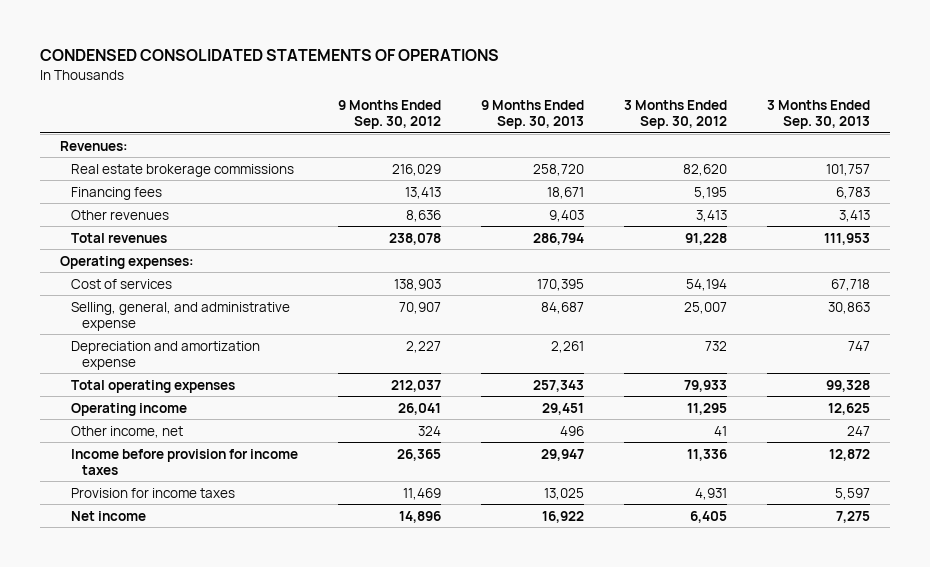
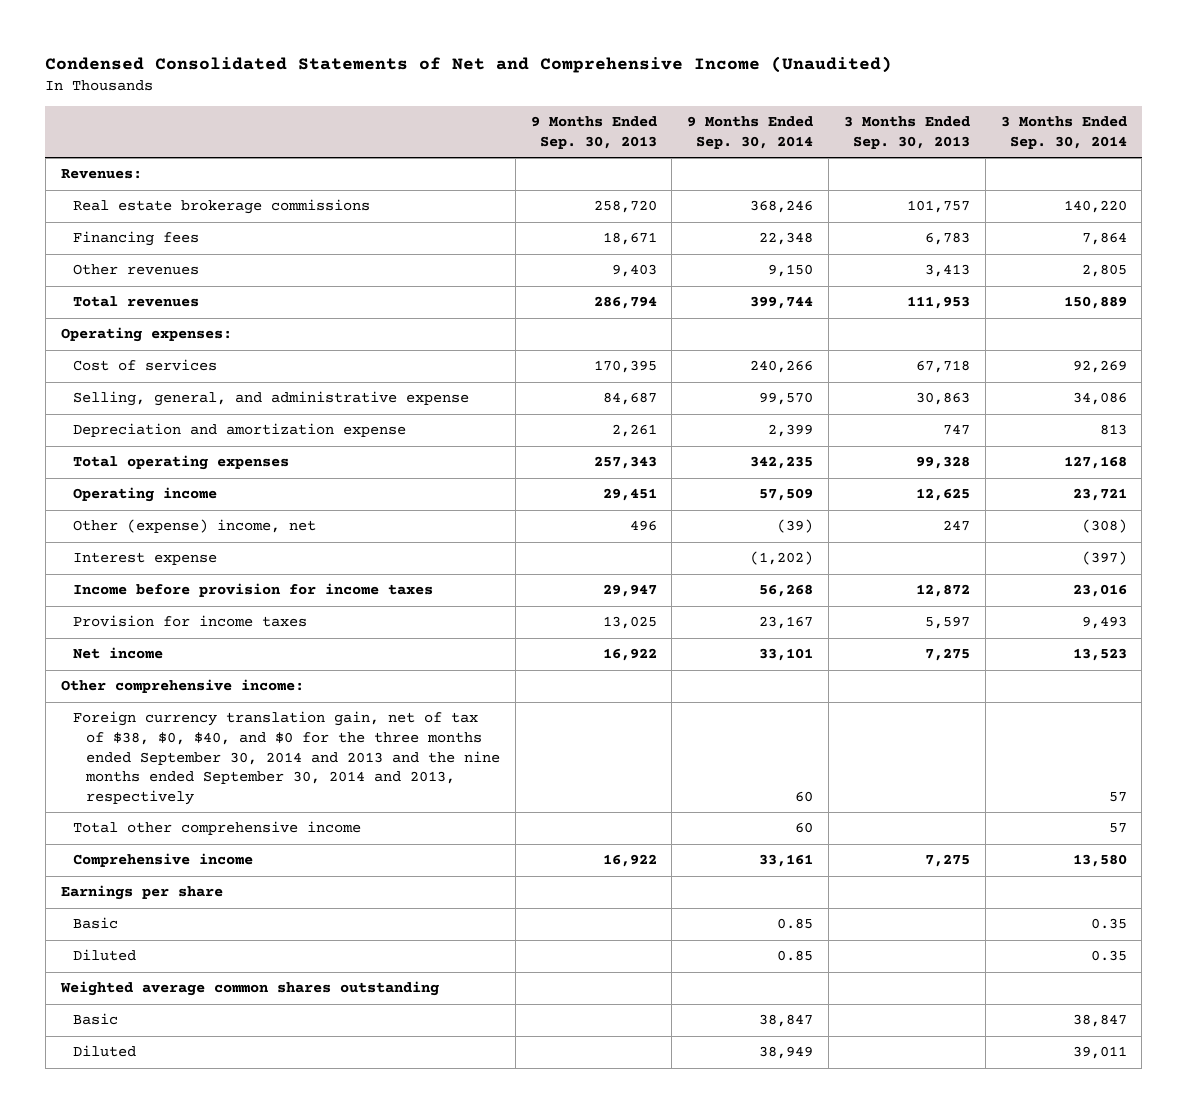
[40,49,500,62] CONDENSED CONSOLIDATED STATEMENTS OF OPERATIONS -> [45,56,893,74] Condensed Consolidated Statements of Net and Comprehensive Income (Unaudited)
[338,100,442,130] 9 Months Ended Sep. 30, 2012 -> none
[624,100,728,130] 3 Months Ended Sep. 30, 2012 -> none
none -> [687,115,814,149] 9 Months Ended Sep. 30, 2014
none -> [1000,115,1127,149] 3 Months Ended Sep. 30, 2014
[71,425,184,438] Other income, net -> [73,519,317,534] Other (expense) income, net
none -> [73,552,218,566] Interest expense
none -> [60,679,304,694] Other comprehensive income:
none -> [73,711,500,805] Foreign currency translation gain, net of tax of $38, $0, $40, and $0 for the three months ended September 30, 2014 and 2013 and the nine months ended September 30, 2014 and 2013, respectively
none -> [73,821,362,836] Total other comprehensive income
none -> [73,853,254,868] Comprehensive income
none -> [60,885,223,901] Earnings per share
none -> [73,917,119,930] Basic
none -> [73,949,137,962] Diluted
none -> [59,981,439,997] Weighted average common shares outstanding
none -> [73,1013,119,1026] Basic
none -> [73,1045,137,1058] Diluted

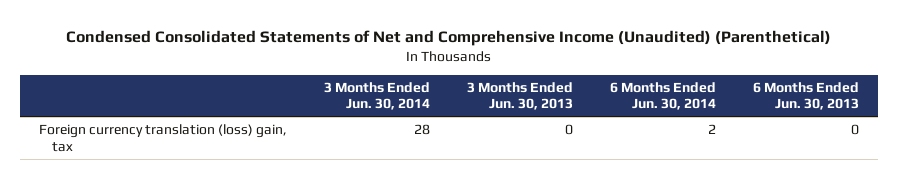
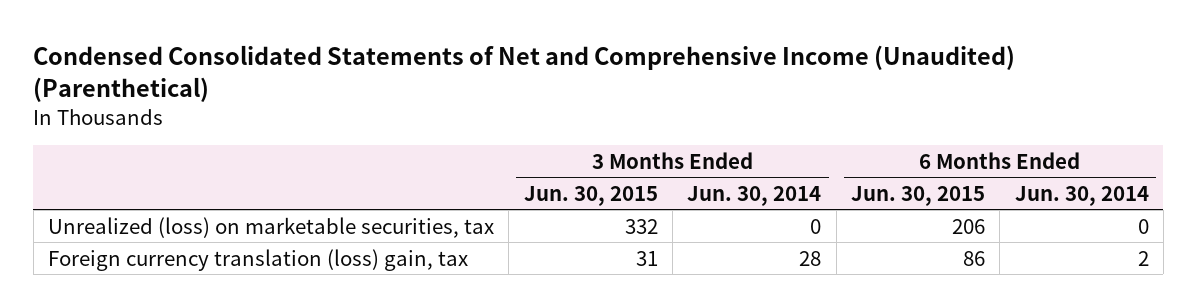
[467,81,574,111] 3 Months Ended Jun. 30, 2013 -> none
[753,81,860,111] 6 Months Ended Jun. 30, 2013 -> none
none -> [523,185,658,206] Jun. 30, 2015
none -> [850,185,985,206] Jun. 30, 2015
none -> [48,216,495,238] Unrealized (loss) on marketable securities, tax

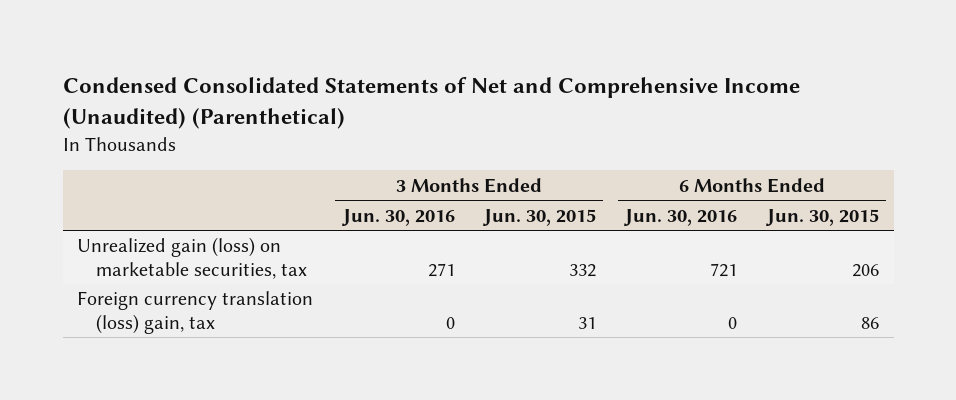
[687,185,822,206] Jun. 30, 2014 -> none
[1014,185,1149,206] Jun. 30, 2014 -> none
none -> [340,208,455,226] Jun. 30, 2016
none -> [623,208,738,226] Jun. 30, 2016
[48,216,495,238] Unrealized (loss) on marketable securities, tax -> [77,237,308,279] Unrealized gain (loss) on marketable securities, tax

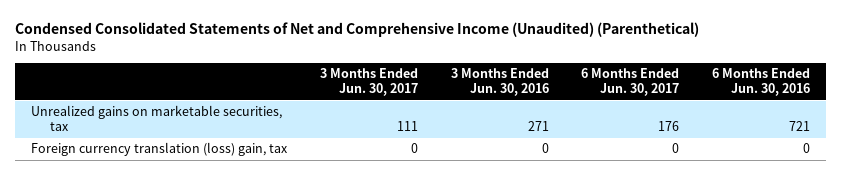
[482,208,597,226] Jun. 30, 2015 -> none
[764,208,879,226] Jun. 30, 2015 -> none
none -> [319,68,418,97] 3 Months Ended Jun. 30, 2017
none -> [581,68,680,97] 6 Months Ended Jun. 30, 2017
[77,237,308,279] Unrealized gain (loss) on marketable securities, tax -> [31,105,283,132] Unrealized gains on marketable securities, tax

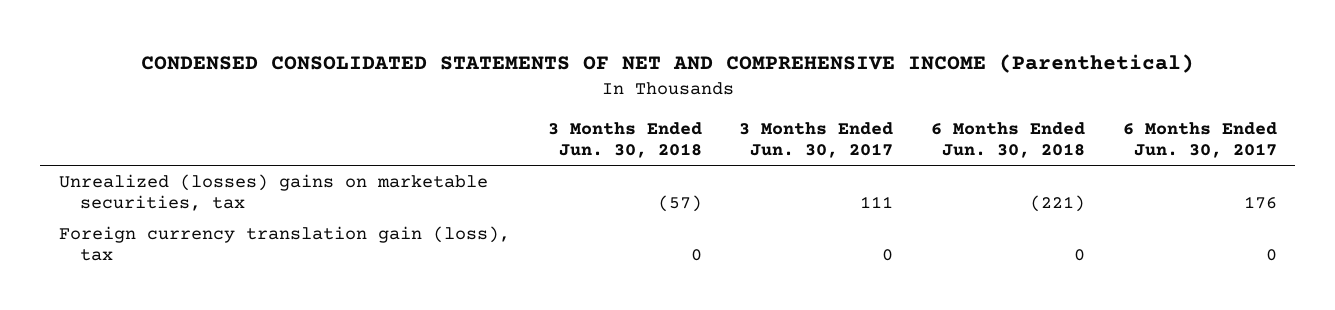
[14,22,699,38] Condensed Consolidated Statements of Net and Comprehensive Income (Unaudited) (Parenthetical) -> [140,54,1194,74] CONDENSED CONSOLIDATED STATEMENTS OF NET AND COMPREHENSIVE INCOME (Parenthetical)
[450,68,549,97] 3 Months Ended Jun. 30, 2016 -> none
[712,68,811,97] 6 Months Ended Jun. 30, 2016 -> none
none -> [547,121,702,159] 3 Months Ended Jun. 30, 2018
none -> [930,121,1085,159] 6 Months Ended Jun. 30, 2018
[31,105,283,132] Unrealized gains on marketable securities, tax -> [58,173,488,212] Unrealized (losses) gains on marketable securities, tax
[31,142,289,157] Foreign currency translation (loss) gain, tax -> [58,225,510,262] Foreign currency translation gain (loss), tax

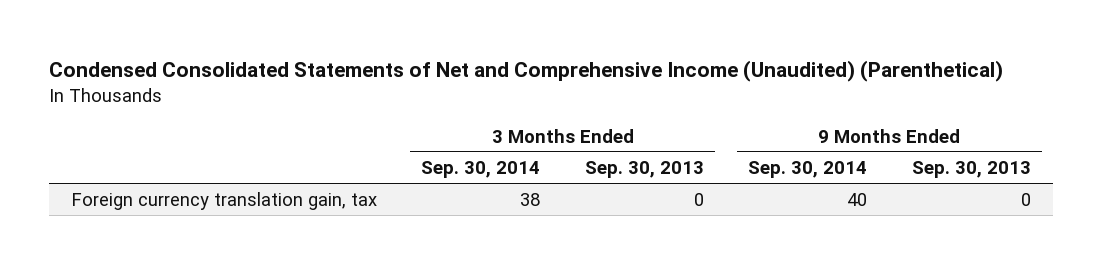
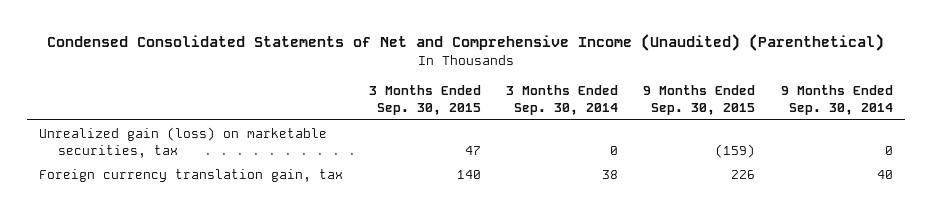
[584,161,704,179] Sep. 30, 2013 -> none
[911,161,1031,179] Sep. 30, 2013 -> none
none -> [368,85,481,116] 3 Months Ended Sep. 30, 2015
none -> [643,85,756,116] 9 Months Ended Sep. 30, 2015
none -> [39,126,328,158] Unrealized gain (loss) on marketable securities, tax

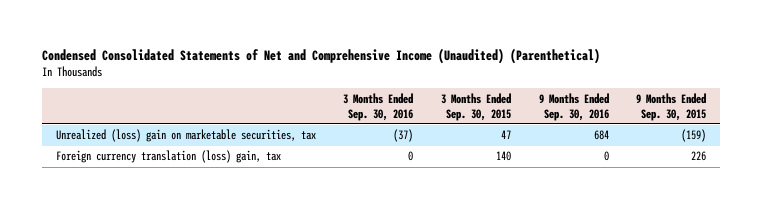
[506,85,619,116] 3 Months Ended Sep. 30, 2014 -> none
[780,85,893,116] 9 Months Ended Sep. 30, 2014 -> none
none -> [343,92,414,121] 3 Months Ended Sep. 30, 2016
none -> [538,92,609,121] 9 Months Ended Sep. 30, 2016
[39,126,328,158] Unrealized gain (loss) on marketable securities, tax -> [55,129,316,143] Unrealized (loss) gain on marketable securities, tax
[39,168,344,182] Foreign currency translation gain, tax -> [55,150,281,164] Foreign currency translation (loss) gain, tax

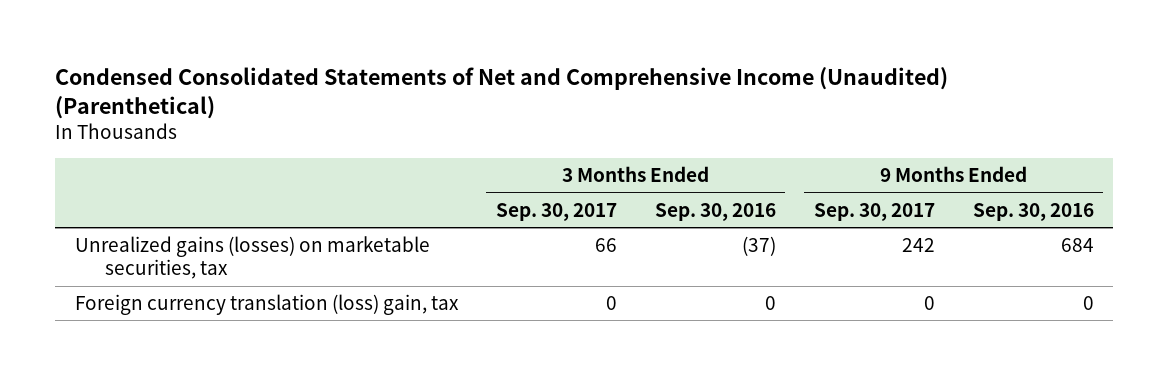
[440,92,511,121] 3 Months Ended Sep. 30, 2015 -> none
[636,92,707,121] 9 Months Ended Sep. 30, 2015 -> none
none -> [495,202,617,221] Sep. 30, 2017
none -> [813,202,935,221] Sep. 30, 2017
[55,129,316,143] Unrealized (loss) gain on marketable securities, tax -> [74,236,430,280] Unrealized gains (losses) on marketable securities, tax

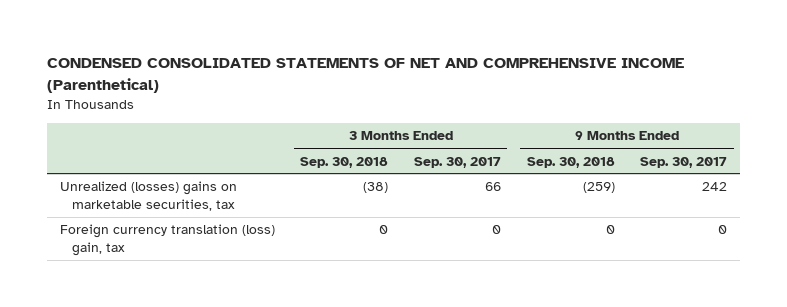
[55,66,949,119] Condensed Consolidated Statements of Net and Comprehensive Income (Unaudited) (Parenthetical) -> [46,58,684,94] CONDENSED CONSOLIDATED STATEMENTS OF NET AND COMPREHENSIVE INCOME (Parenthetical)
[654,202,776,221] Sep. 30, 2016 -> none
[972,202,1094,221] Sep. 30, 2016 -> none
none -> [300,156,389,168] Sep. 30, 2018
none -> [526,156,615,168] Sep. 30, 2018
[74,236,430,280] Unrealized gains (losses) on marketable securities, tax -> [59,181,237,211] Unrealized (losses) gains on marketable securities, tax

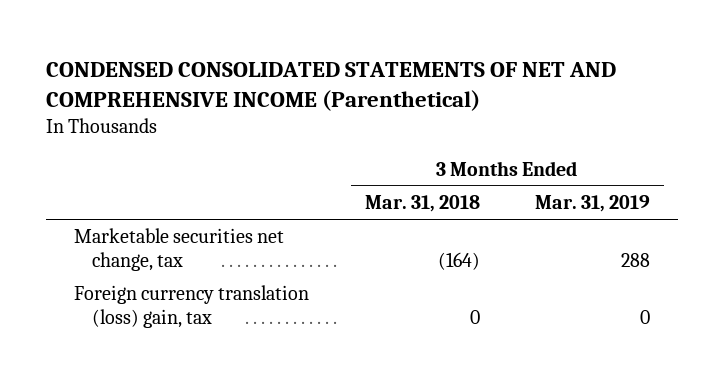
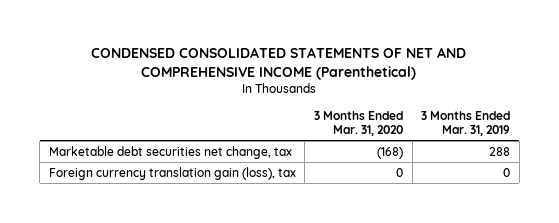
[364,195,480,213] Mar. 31, 2018 -> none
none -> [313,111,403,137] 3 Months Ended Mar. 31, 2020
[74,228,285,272] Marketable securities net change, tax -> [48,145,292,159] Marketable debt securities net change, tax
[74,285,310,329] Foreign currency translation (loss) gain, tax -> [48,166,296,180] Foreign currency translation gain (loss), tax

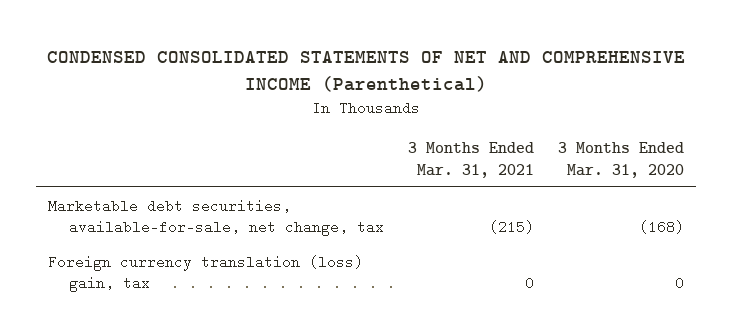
[421,111,511,137] 3 Months Ended Mar. 31, 2019 -> none
none -> [408,141,535,178] 3 Months Ended Mar. 31, 2021
[48,145,292,159] Marketable debt securities net change, tax -> [48,198,385,237] Marketable debt securities, available-for-sale, net change, tax
[48,166,296,180] Foreign currency translation gain (loss), tax -> [48,254,364,293] Foreign currency translation (loss) gain, tax

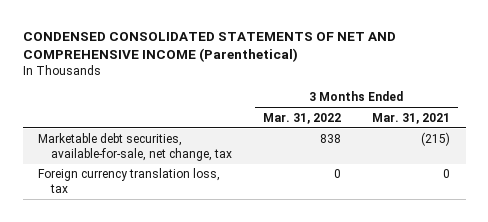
[557,141,684,178] 3 Months Ended Mar. 31, 2020 -> none
none -> [262,112,341,124] Mar. 31, 2022
[48,254,364,293] Foreign currency translation (loss) gain, tax -> [38,168,221,193] Foreign currency translation loss, tax

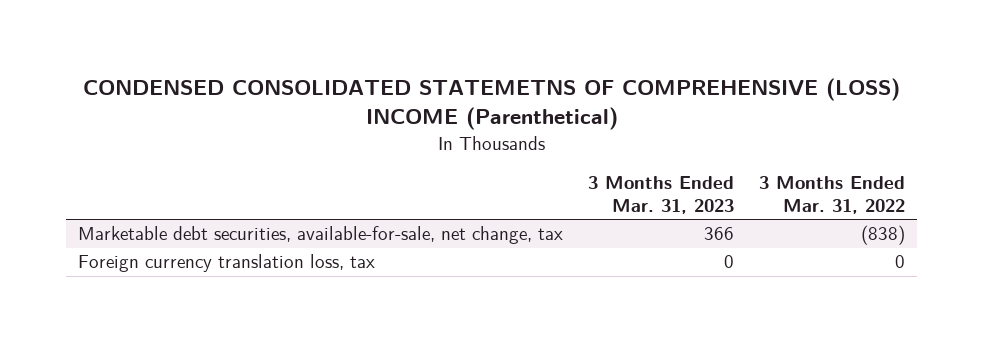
[22,31,396,63] CONDENSED CONSOLIDATED STATEMENTS OF NET AND COMPREHENSIVE INCOME (Parenthetical) -> [82,78,900,131] CONDENSED CONSOLIDATED STATEMETNS OF COMPREHENSIVE (LOSS) INCOME (Parenthetical)
[372,112,451,124] Mar. 31, 2021 -> none
none -> [588,176,735,214] 3 Months Ended Mar. 31, 2023
[319,134,341,144] 838 -> [860,225,905,246] (838)

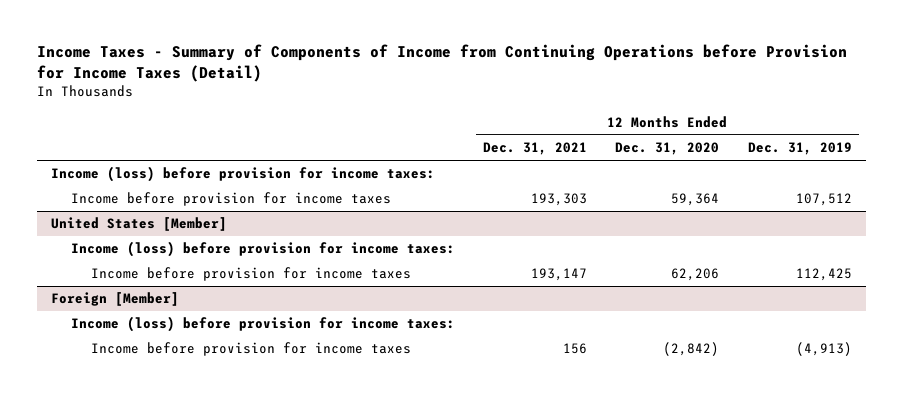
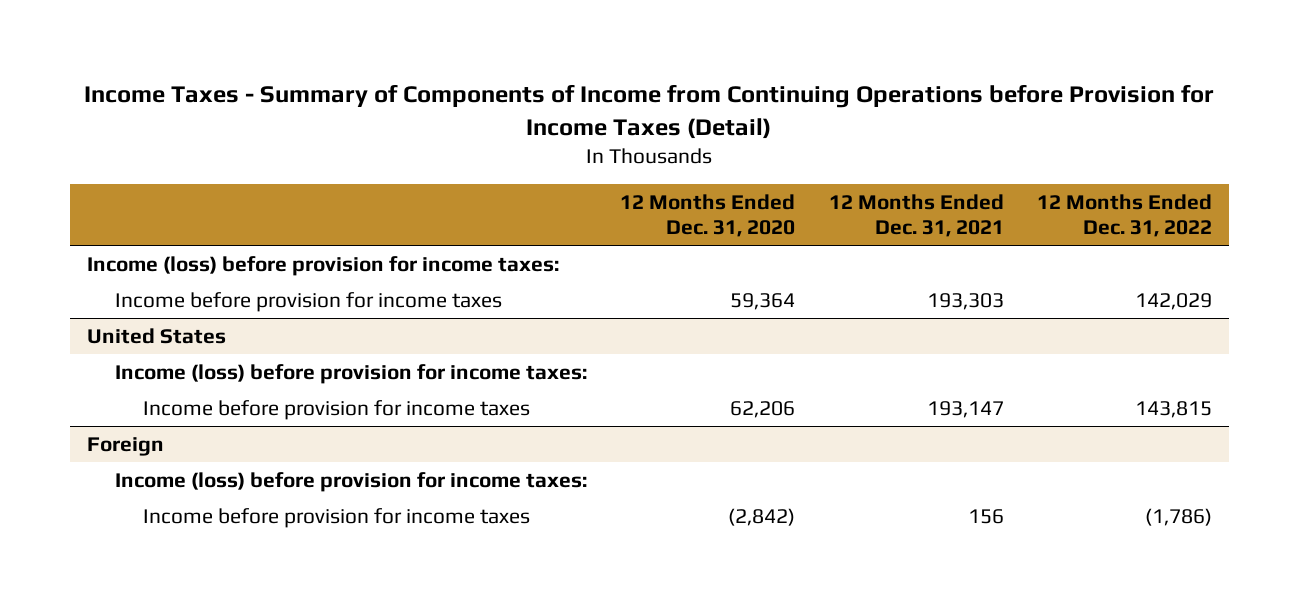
[747,142,852,156] Dec. 31, 2019 -> none
none -> [1037,193,1213,237] 12 Months Ended Dec. 31, 2022
[50,217,227,232] United States [Member] -> [86,327,226,344] United States
[50,292,179,307] Foreign [Member] -> [86,436,164,456] Foreign

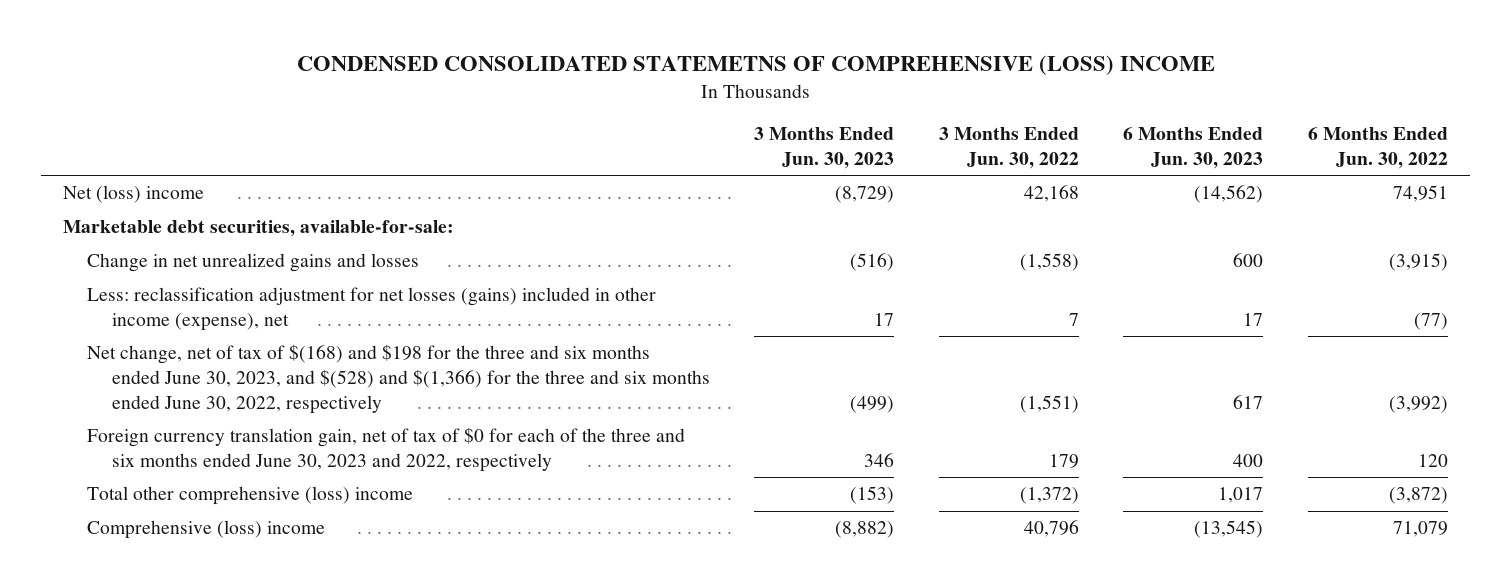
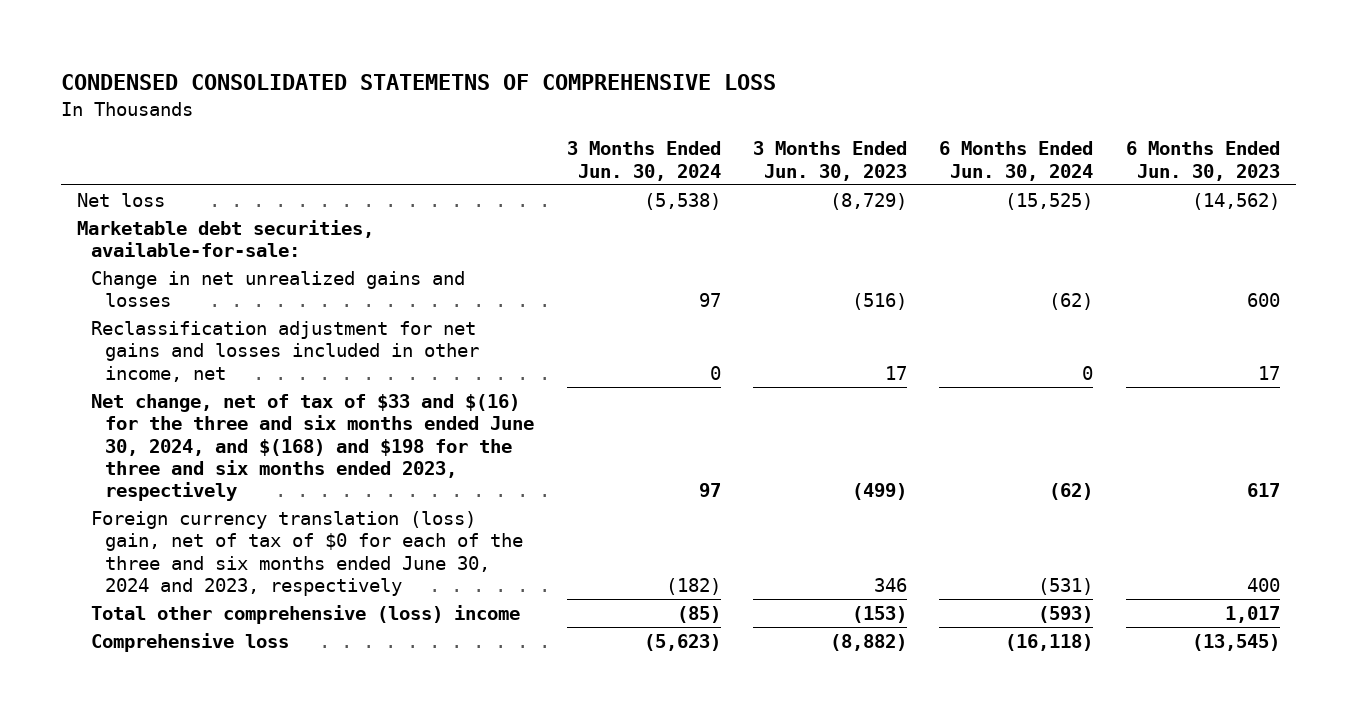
[296,55,1215,76] CONDENSED CONSOLIDATED STATEMETNS OF COMPREHENSIVE (LOSS) INCOME -> [61,74,777,91] CONDENSED CONSOLIDATED STATEMETNS OF COMPREHENSIVE LOSS
[938,127,1079,170] 3 Months Ended Jun. 30, 2022 -> none
[1307,127,1448,170] 6 Months Ended Jun. 30, 2022 -> none
none -> [566,141,721,181] 3 Months Ended Jun. 30, 2024
none -> [939,141,1094,181] 6 Months Ended Jun. 30, 2024
[63,185,205,204] Net (loss) income -> [77,192,166,207] Net loss
[87,287,657,331] Less: reclassification adjustment for net losses (gains) included in other income (expense), net -> [91,320,480,382] Reclassification adjustment for net gains and losses included in other income, net
[87,344,710,414] Net change, net of tax of $(168) and $198 for the three and six months ended June 30, 2023, and $(528) and $(1,366) for the three and six months ended June 30, 2022, respectively -> [91,393,535,502] Net change, net of tax of $33 and $(16) for the three and six months ended June 30, 2024, and $(168) and $198 for the three and six months ended 2023, respectively
[87,427,686,472] Foreign currency translation gain, net of tax of $0 for each of the three and six months ended June 30, 2023 and 2022, respectively -> [91,510,524,596] Foreign currency translation (loss) gain, net of tax of $0 for each of the three and six months ended June 30, 2024 and 2023, respectively
[87,520,326,540] Comprehensive (loss) income -> [91,632,290,652] Comprehensive loss

